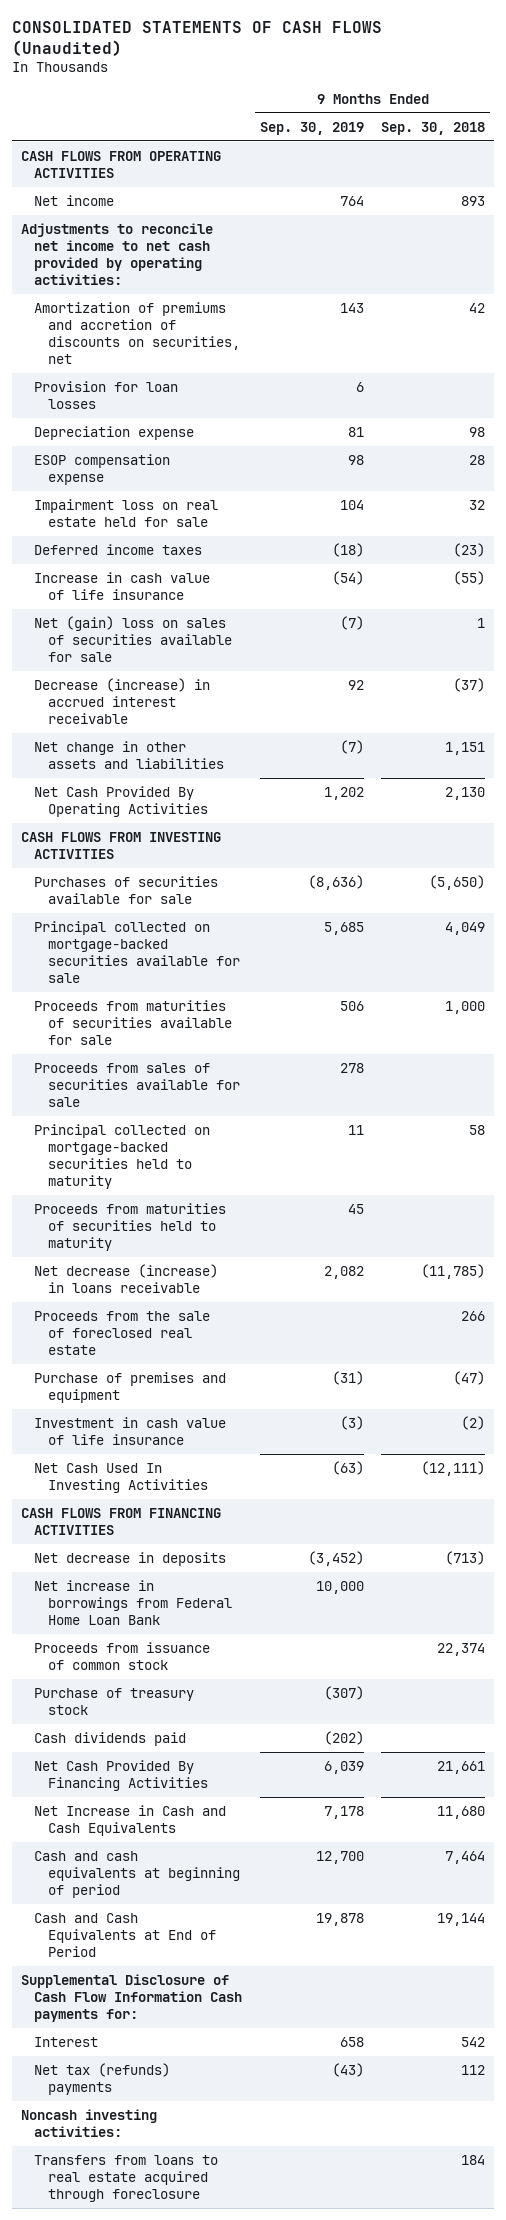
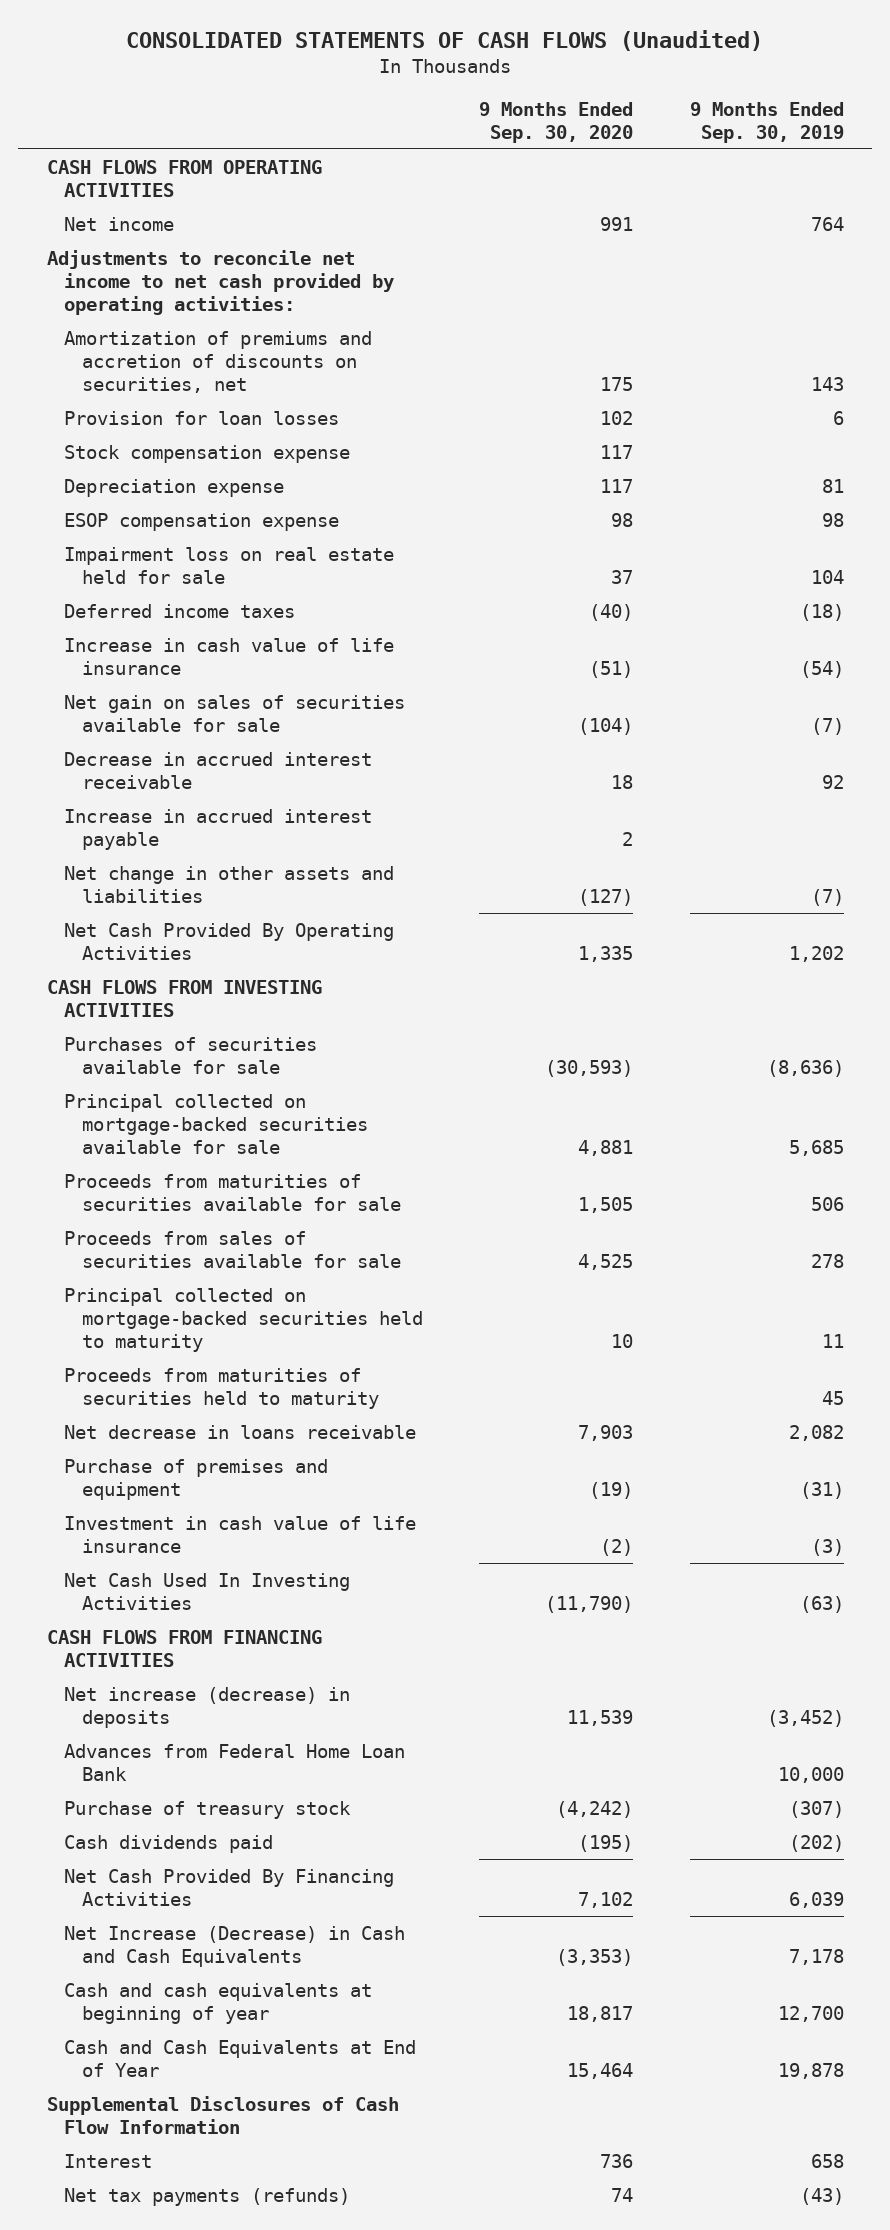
[381,121,486,135] Sep. 30, 2018 -> none
none -> [479,101,634,143] 9 Months Ended Sep. 30, 2020
none -> [64,445,351,464] Stock compensation expense
[34,615,232,663] Net (gain) loss on sales of securities available for sale -> [64,695,406,732] Net gain on sales of securities available for sale
[34,677,211,725] Decrease (increase) in accrued interest receivable -> [64,752,373,789] Decrease in accrued interest receivable
none -> [64,809,373,850] Increase in accrued interest payable
[34,1310,211,1356] Proceeds from the sale of foreclosed real estate -> none
[34,1263,219,1293] Net decrease (increase) in loans receivable -> [64,1425,417,1440] Net decrease in loans receivable
[34,1641,211,1670] Proceeds from issuance of common stock -> none
[34,1551,227,1566] Net decrease in deposits -> [64,1687,351,1728] Net increase (decrease) in deposits
[34,1579,232,1626] Net increase in borrowings from Federal Home Loan Bank -> [64,1744,406,1781] Advances from Federal Home Loan Bank
[34,1804,227,1836] Net Increase in Cash and Cash Equivalents -> [64,1926,406,1967] Net Increase (Decrease) in Cash and Cash Equivalents
[34,1850,240,1899] Cash and cash equivalents at beginning of period -> [64,1983,373,2024] Cash and cash equivalents at beginning of year
[34,1912,216,1958] Cash and Cash Equivalents at End of Period -> [64,2040,417,2077] Cash and Cash Equivalents at End of Year
[21,1973,243,2023] Supplemental Disclosure of Cash Flow Information Cash payments for: -> [46,2096,399,2134] Supplemental Disclosures of Cash Flow Information
[21,2108,158,2137] Noncash investing activities: -> none
[34,2154,219,2203] Transfers from loans to real estate acquired through foreclosure -> none
[34,2062,171,2095] Net tax (refunds) payments -> [64,2188,351,2207] Net tax payments (refunds)

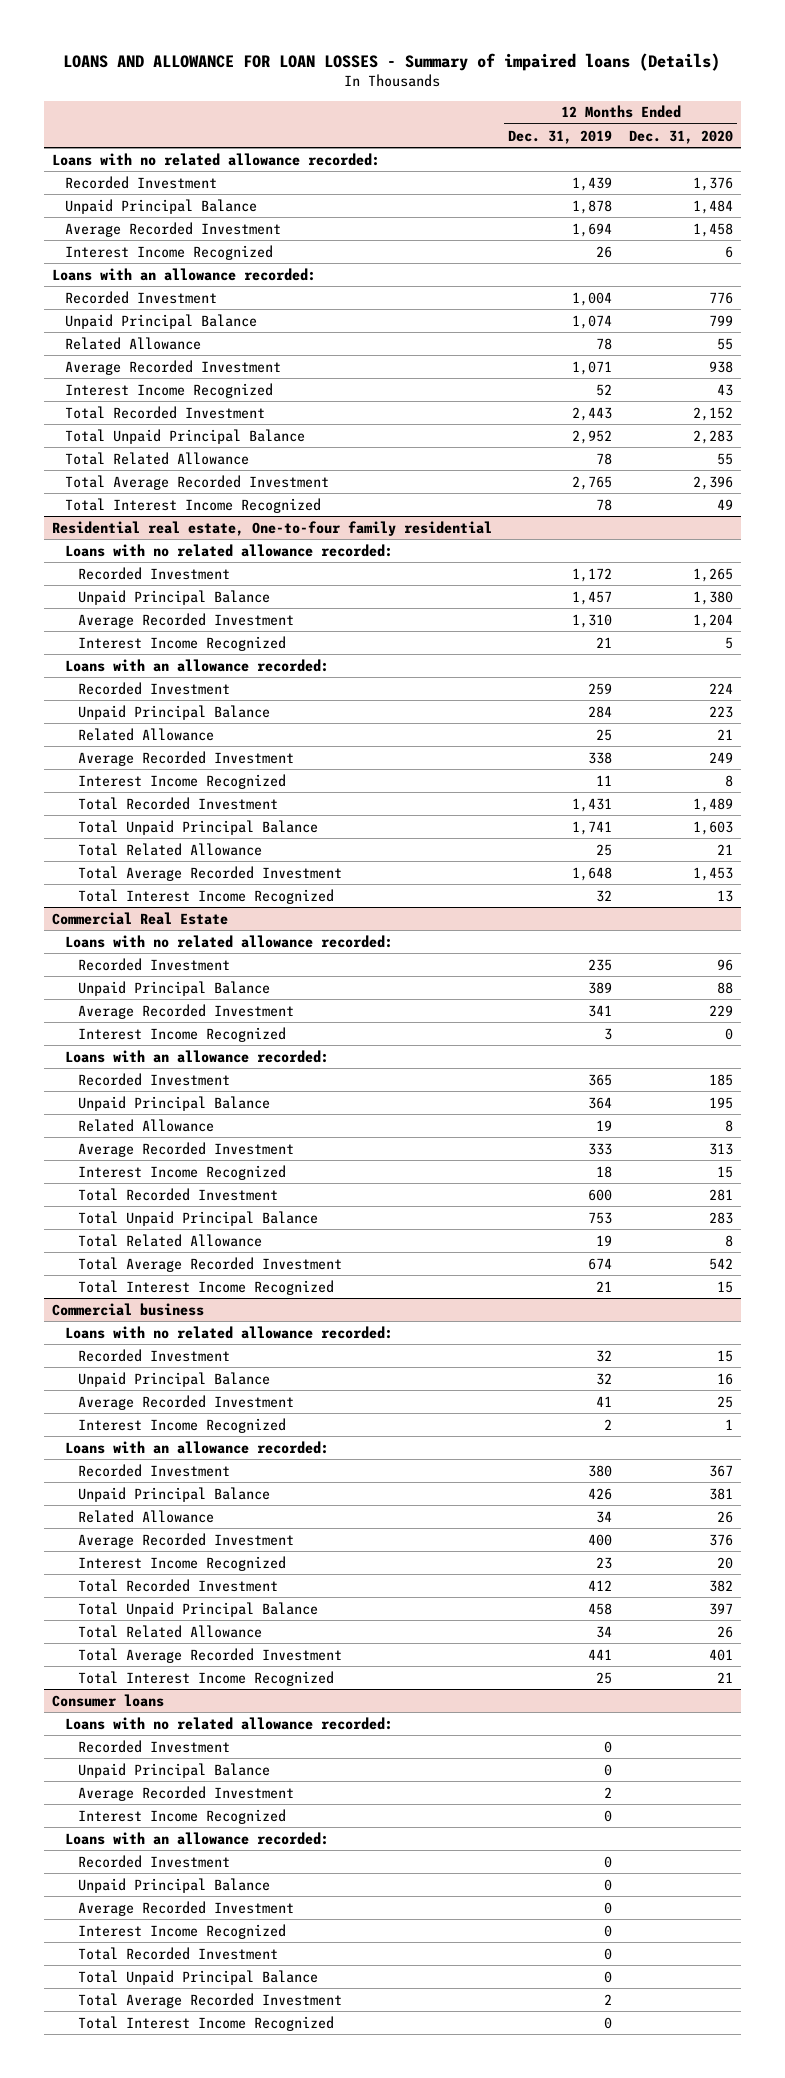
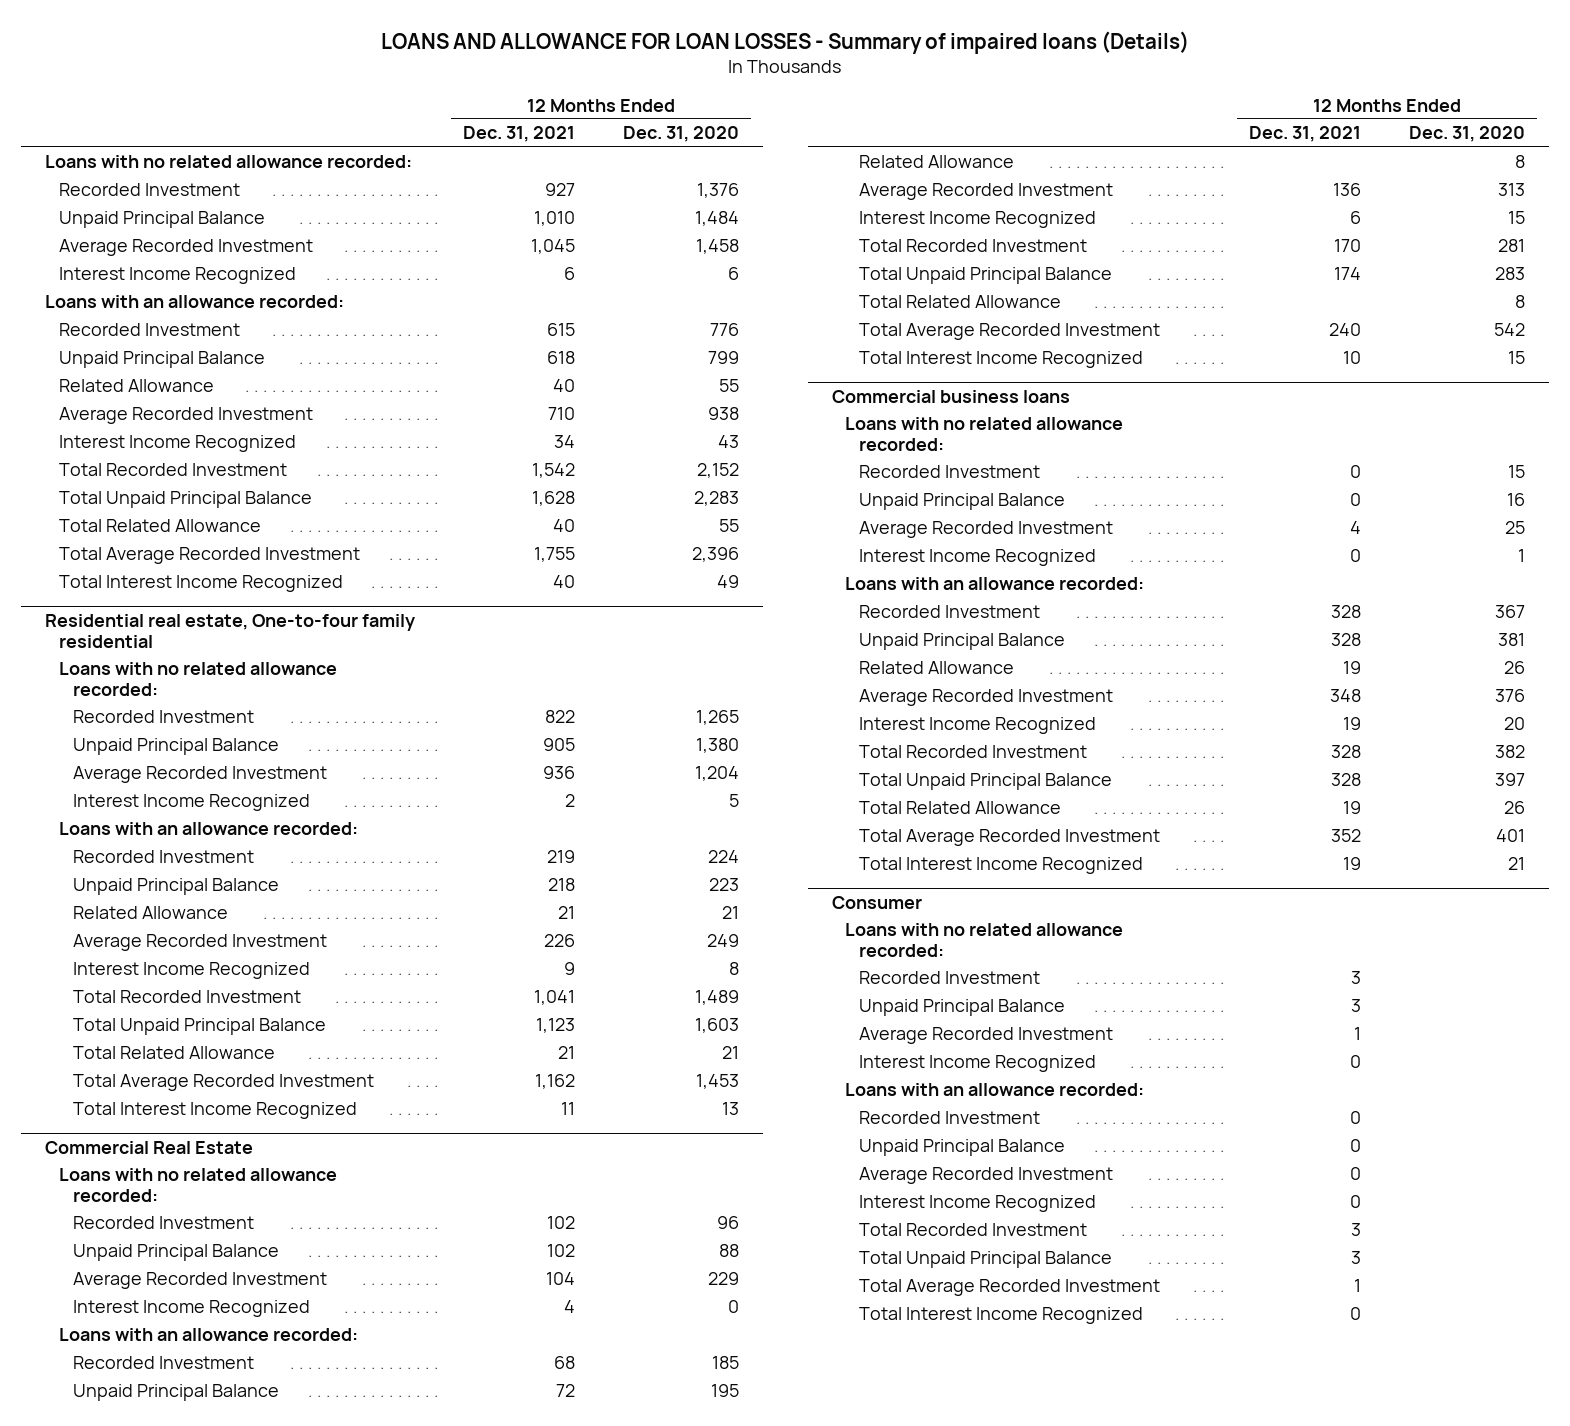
[508,129,613,144] Dec. 31, 2019 -> none
none -> [462,126,575,143] Dec. 31, 2021
[52,1302,205,1316] Commercial business -> [831,389,1070,403] Commercial business loans
[52,1693,165,1707] Consumer loans -> [831,895,922,909] Consumer

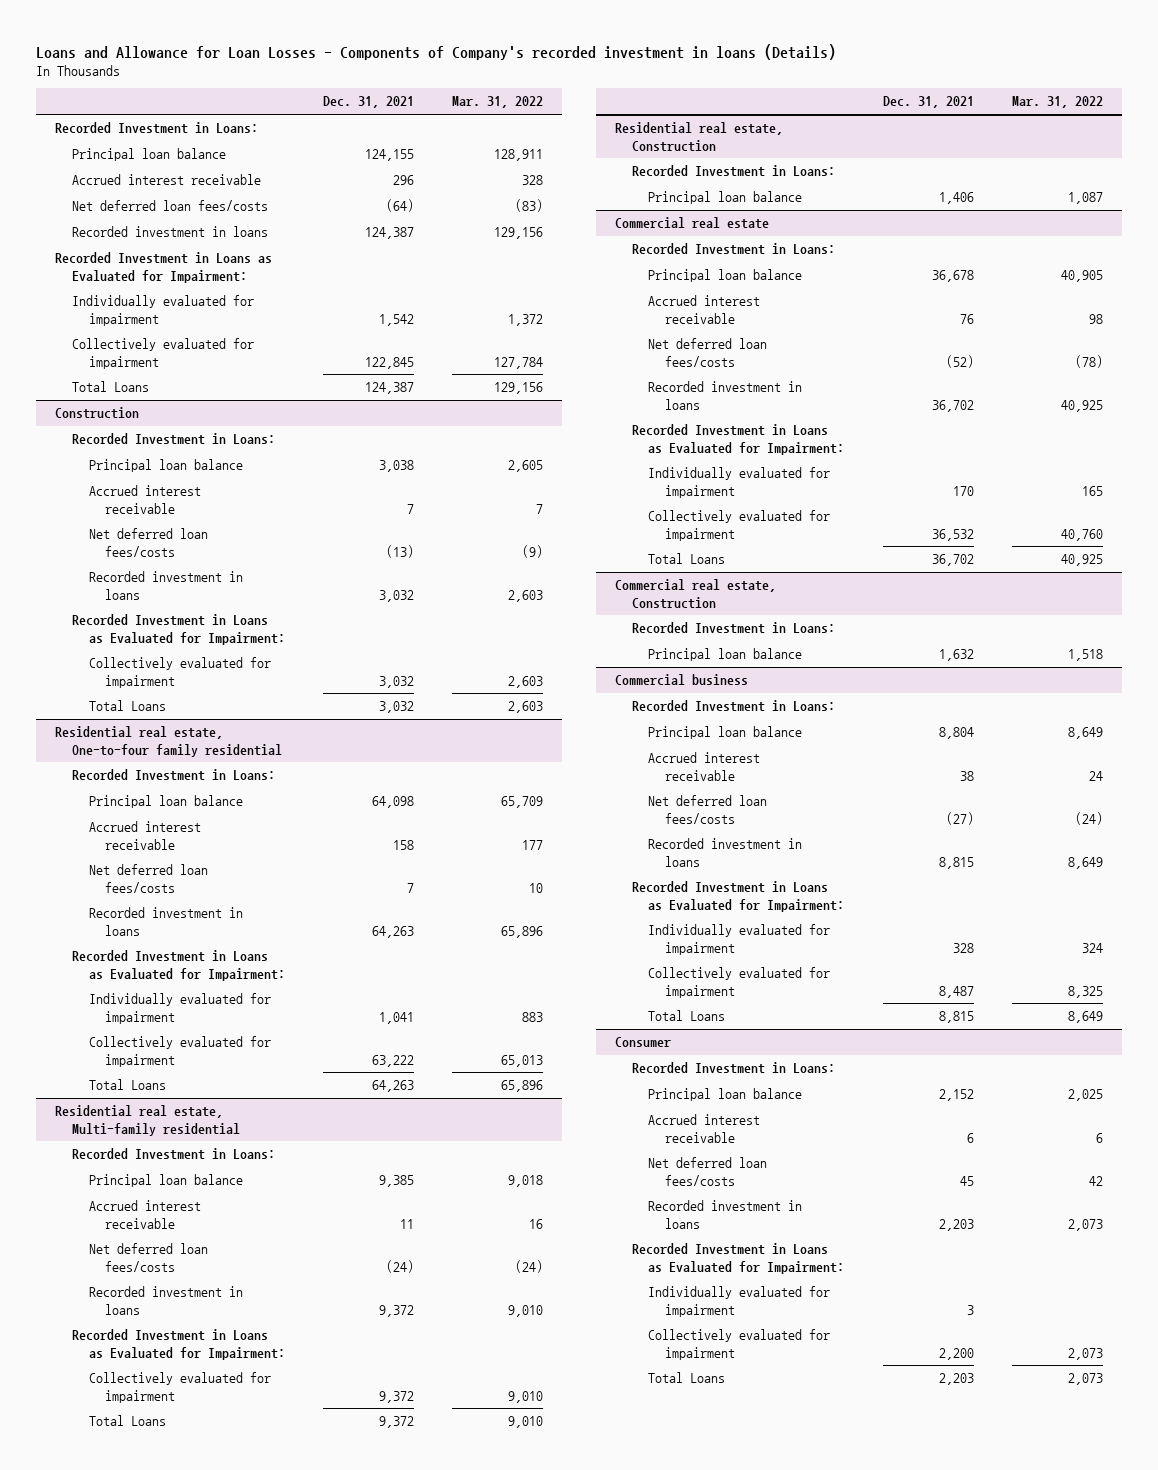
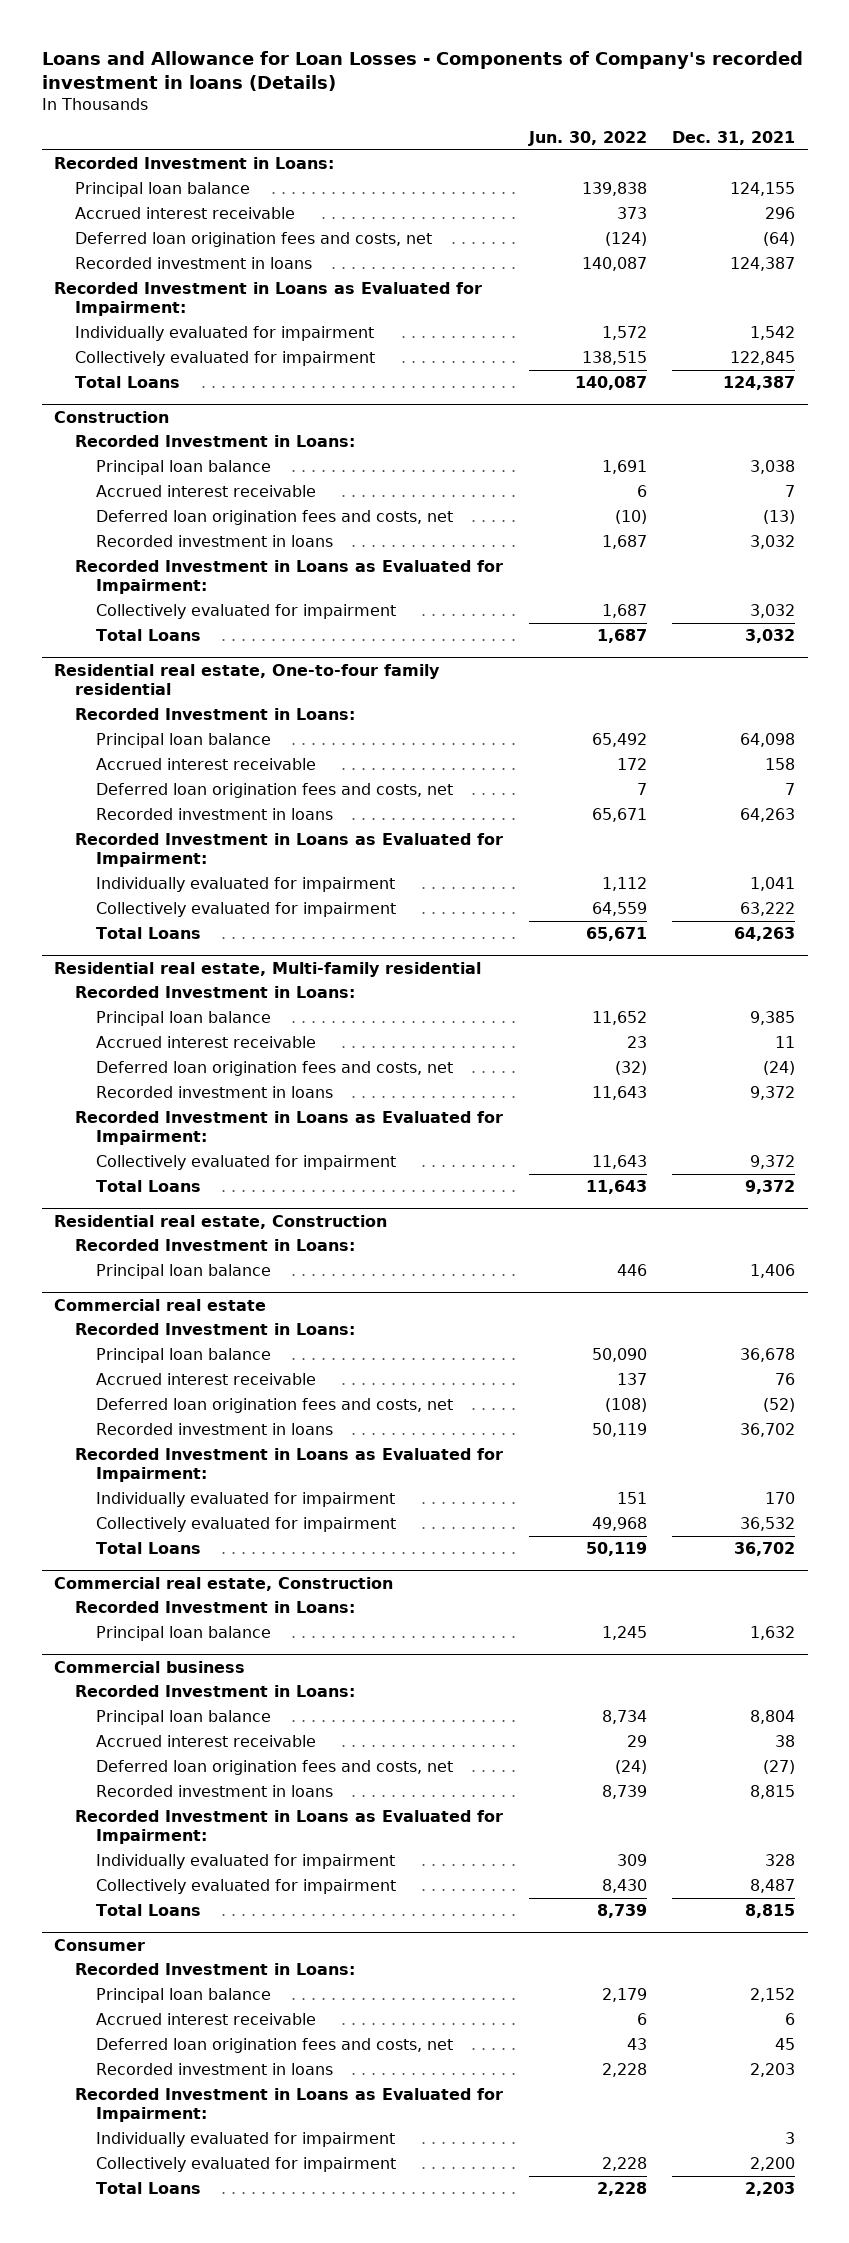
[452,96,544,109] Mar. 31, 2022 -> none
none -> [527,131,647,147] Jun. 30, 2022
[71,200,268,212] Net deferred loan fees/costs -> [75,231,433,247] Deferred loan origination fees and costs, net
[88,528,208,557] Net deferred loan fees/costs -> [96,509,454,525] Deferred loan origination fees and costs, net
[88,864,208,893] Net deferred loan fees/costs -> [96,782,454,798] Deferred loan origination fees and costs, net
[88,1243,208,1272] Net deferred loan fees/costs -> [96,1060,454,1076] Deferred loan origination fees and costs, net
[648,338,768,367] Net deferred loan fees/costs -> [96,1397,454,1413] Deferred loan origination fees and costs, net
[648,795,768,824] Net deferred loan fees/costs -> [96,1759,454,1775] Deferred loan origination fees and costs, net
[648,1157,768,1186] Net deferred loan fees/costs -> [96,2037,454,2053] Deferred loan origination fees and costs, net

